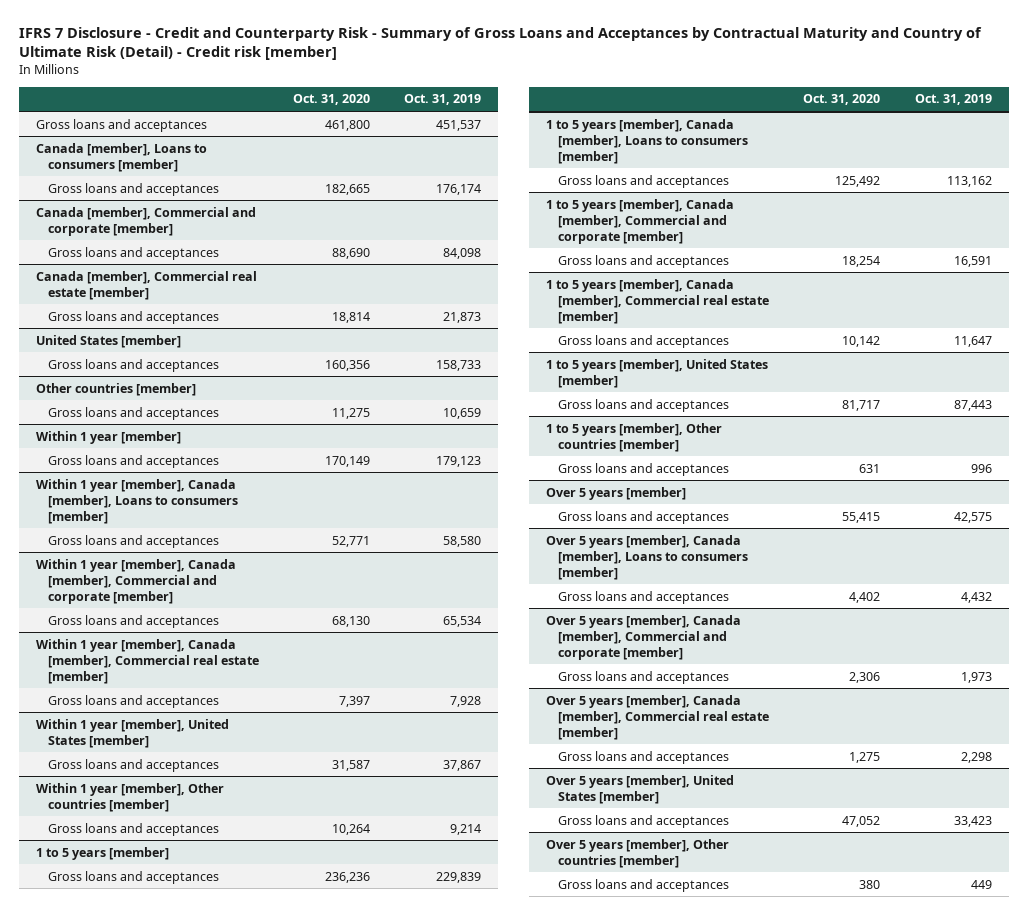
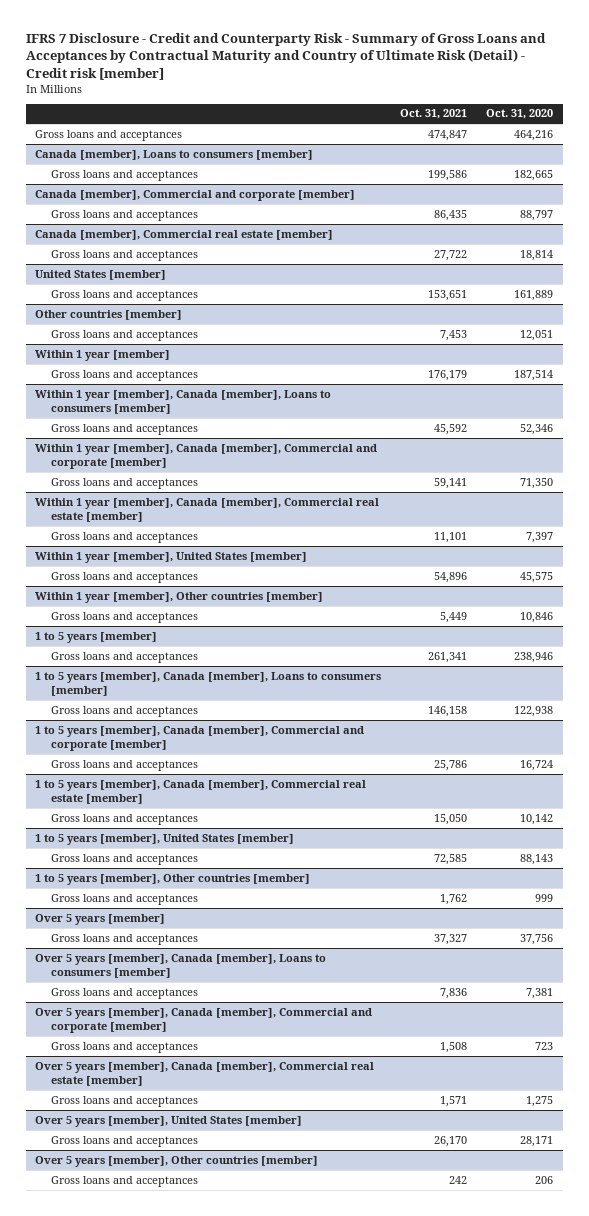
[404,94,482,106] Oct. 31, 2019 -> none
none -> [400,109,468,120] Oct. 31, 2021
[324,119,370,131] 461,800 -> [514,129,554,141] 464,216
[331,247,370,259] 88,690 -> [520,209,554,221] 88,797
[324,359,370,371] 160,356 -> [514,289,554,301] 161,889
[331,407,370,419] 11,275 -> [520,329,554,341] 12,051
[324,455,370,467] 170,149 -> [514,369,554,381] 187,514
[331,535,370,547] 52,771 -> [520,423,554,435] 52,346
[331,615,370,627] 68,130 -> [520,477,554,489] 71,350
[331,759,370,771] 31,587 -> [520,571,554,583] 45,575
[331,823,370,835] 10,264 -> [520,611,554,623] 10,846
[324,871,370,883] 236,236 -> [514,651,554,663] 238,946
[835,175,881,187] 125,492 -> [514,705,554,717] 122,938
[842,255,881,267] 18,254 -> [520,759,554,771] 16,724
[842,399,881,411] 81,717 -> [520,853,554,865] 88,143
[859,463,881,473] 631 -> [535,893,554,902] 999
[842,511,881,523] 55,415 -> [520,933,554,945] 37,756
[849,591,881,603] 4,402 -> [526,987,554,999] 7,381
[849,671,881,683] 2,306 -> [535,1041,554,1050] 723
[842,815,881,827] 47,052 -> [520,1135,554,1147] 28,171
[859,879,881,889] 380 -> [535,1175,554,1184] 206

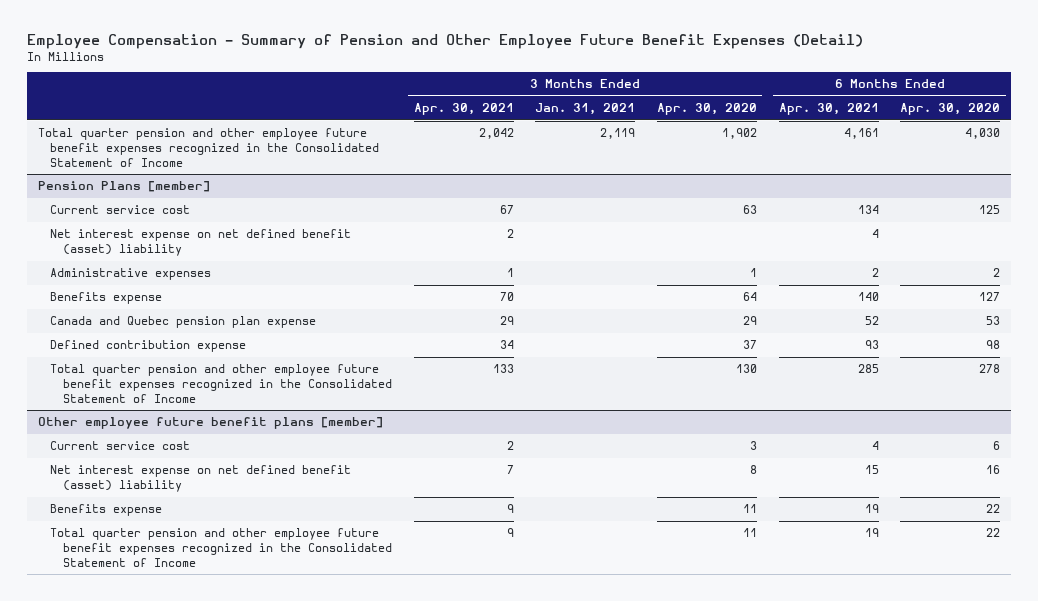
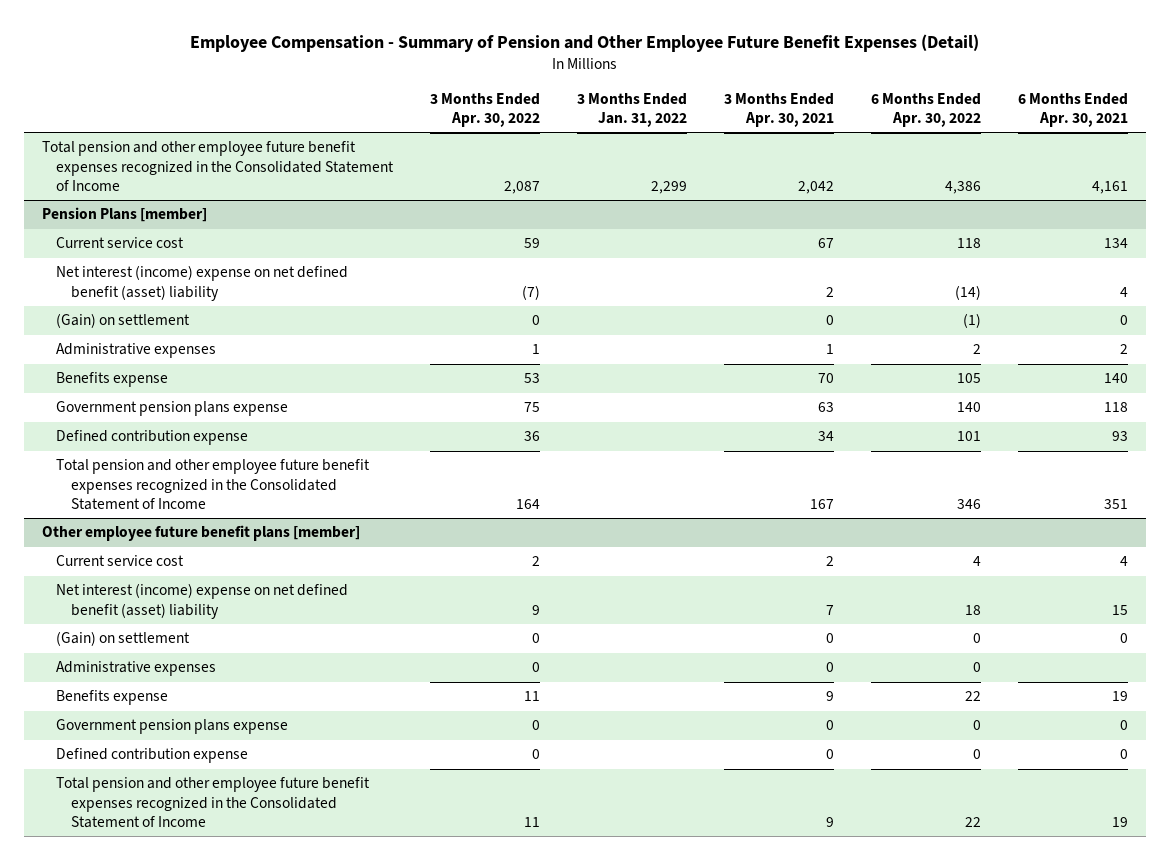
[535,103,636,116] Jan. 31, 2021 -> none
[657,103,758,116] Apr. 30, 2020 -> none
[900,103,1001,116] Apr. 30, 2020 -> none
none -> [430,93,541,128] 3 Months Ended Apr. 30, 2022
none -> [577,93,688,128] 3 Months Ended Jan. 31, 2022
none -> [870,93,981,128] 6 Months Ended Apr. 30, 2022
[37,128,380,167] Total quarter pension and other employee future benefit expenses recognized in the Consolidated Statement of Income -> [42,141,395,191] Total pension and other employee future benefit expenses recognized in the Consolidated Statement of Income
[50,229,352,256] Net interest expense on net defined benefit (asset) liability -> [56,265,349,301] Net interest (income) expense on net defined benefit (asset) liability
none -> [56,313,191,329] (Gain) on settlement
[50,316,317,329] Canada and Quebec pension plan expense -> none
none -> [56,401,289,417] Government pension plans expense
[50,364,393,403] Total quarter pension and other employee future benefit expenses recognized in the Consolidated Statement of Income -> [56,459,371,510] Total pension and other employee future benefit expenses recognized in the Consolidated Statement of Income
[492,364,514,374] 133 -> [809,498,834,509] 167
[857,364,879,374] 285 -> [1103,498,1128,509] 351
[50,465,352,492] Net interest expense on net defined benefit (asset) liability -> [56,583,349,619] Net interest (income) expense on net defined benefit (asset) liability
none -> [56,631,191,647] (Gain) on settlement
none -> [56,661,217,677] Administrative expenses
none -> [56,719,289,735] Government pension plans expense
none -> [56,748,249,764] Defined contribution expense
[50,528,393,567] Total quarter pension and other employee future benefit expenses recognized in the Consolidated Statement of Income -> [56,777,371,828] Total pension and other employee future benefit expenses recognized in the Consolidated Statement of Income

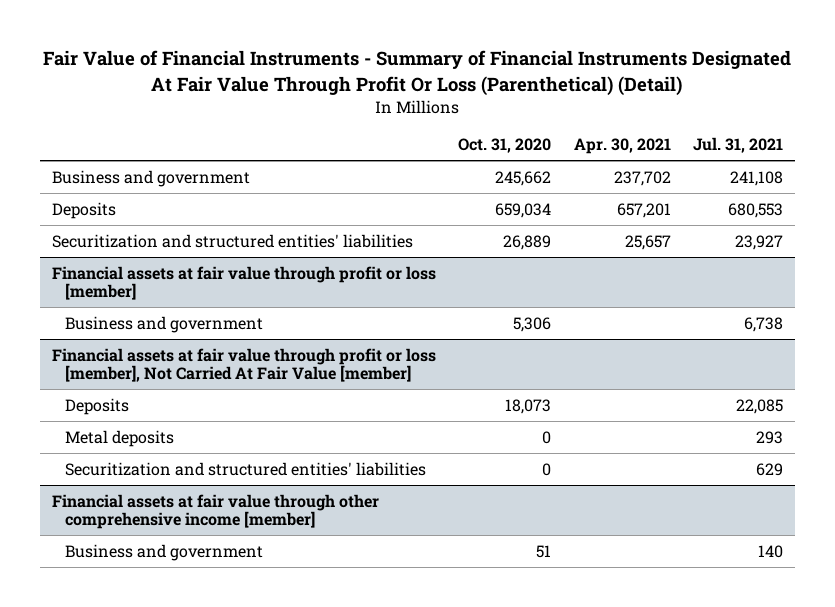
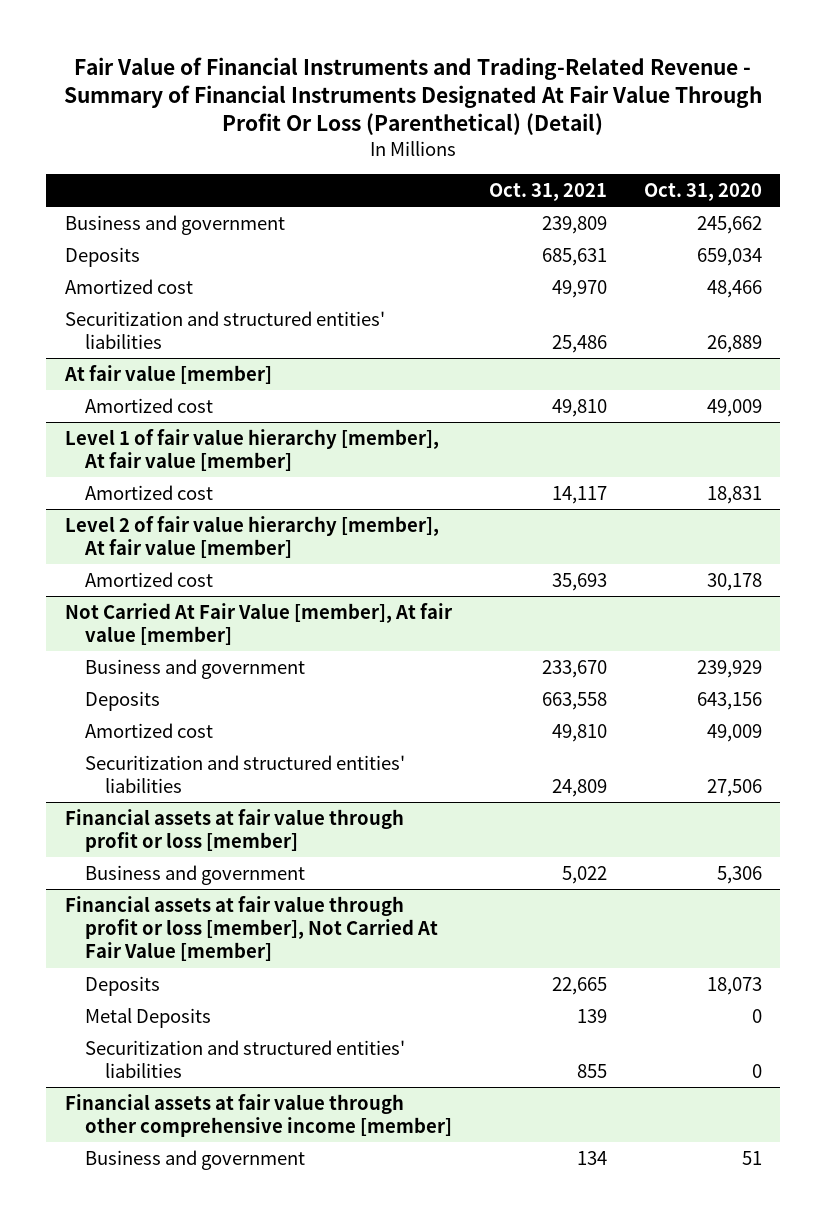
[43,50,792,96] Fair Value of Financial Instruments - Summary of Financial Instruments Designated At Fair Value Through Profit Or Loss (Parenthetical) (Detail) -> [64,56,763,136] Fair Value of Financial Instruments and Trading-Related Revenue - Summary of Financial Instruments Designated At Fair Value Through Profit Or Loss (Parenthetical) (Detail)
[573,138,671,155] Apr. 30, 2021 -> none
[693,137,784,154] Jul. 31, 2021 -> none
none -> [488,182,607,201] Oct. 31, 2021
none -> [64,278,193,294] Amortized cost
none -> [63,364,272,384] At fair value [member]
none -> [84,397,213,413] Amortized cost
none -> [64,428,439,471] Level 1 of fair value hierarchy [member], At fair value [member]
none -> [84,484,213,500] Amortized cost
none -> [64,515,439,558] Level 2 of fair value hierarchy [member], At fair value [member]
none -> [84,571,213,587] Amortized cost
none -> [64,602,453,645] Not Carried At Fair Value [member], At fair value [member]
none -> [84,658,305,679] Business and government
none -> [84,690,160,711] Deposits
none -> [84,722,213,738] Amortized cost
none -> [84,754,405,793] Securitization and structured entities' liabilities
[64,429,174,447] Metal deposits -> [84,1007,211,1028] Metal Deposits

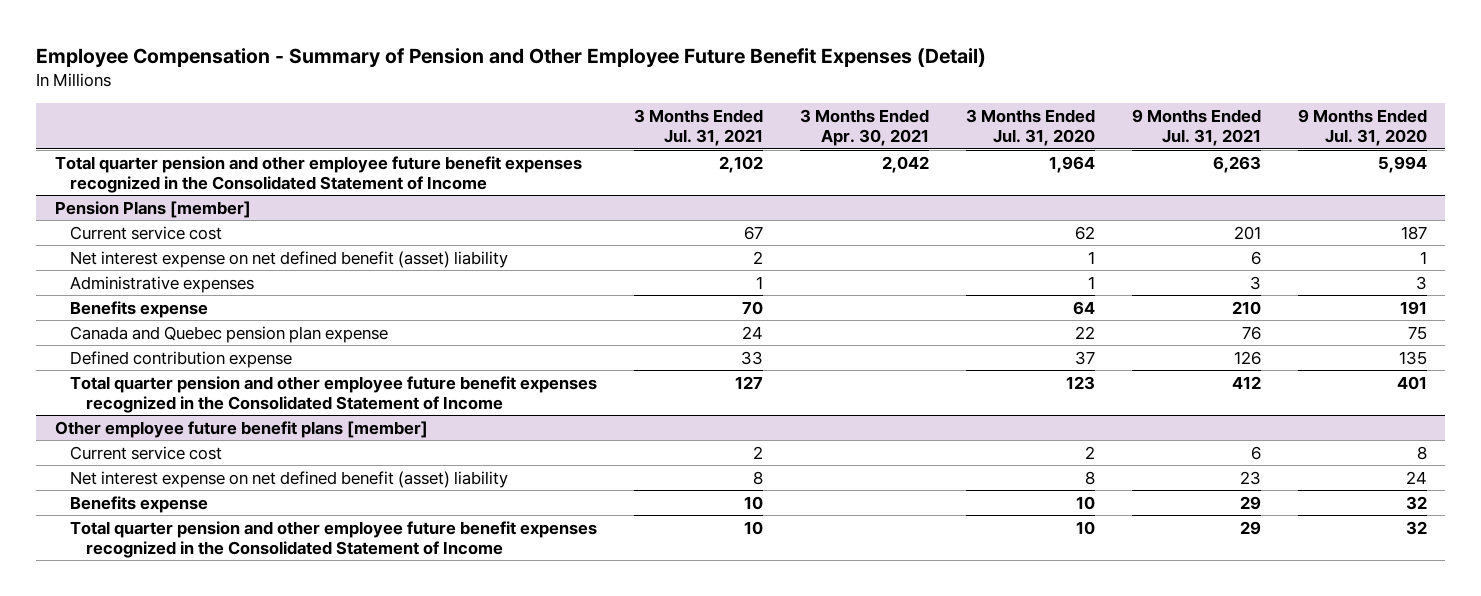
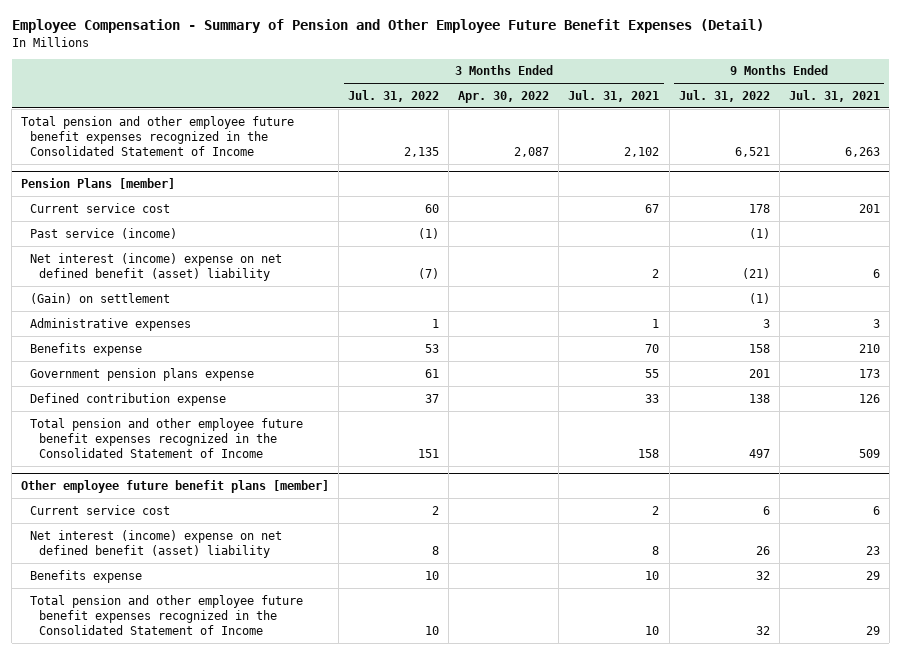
[800,109,930,147] 3 Months Ended Apr. 30, 2021 -> none
[965,109,1095,147] 3 Months Ended Jul. 31, 2020 -> none
[1297,109,1427,147] 9 Months Ended Jul. 31, 2020 -> none
none -> [348,89,440,102] Jul. 31, 2022
none -> [458,90,550,103] Apr. 30, 2022
none -> [678,89,770,102] Jul. 31, 2022
[54,155,582,193] Total quarter pension and other employee future benefit expenses recognized in the Consolidated Statement of Income -> [21,115,295,156] Total pension and other employee future benefit expenses recognized in the Consolidated Statement of Income
none -> [30,227,178,239] Past service (income)
[70,250,509,268] Net interest expense on net defined benefit (asset) liability -> [30,252,283,281] Net interest (income) expense on net defined benefit (asset) liability
none -> [30,292,171,304] (Gain) on settlement
[70,325,389,343] Canada and Quebec pension plan expense -> none
none -> [30,367,255,381] Government pension plans expense
[70,375,598,413] Total quarter pension and other employee future benefit expenses recognized in the Consolidated Statement of Income -> [30,417,304,458] Total pension and other employee future benefit expenses recognized in the Consolidated Statement of Income
[735,375,764,389] 127 -> [638,448,660,458] 158
[1231,375,1261,389] 412 -> [858,448,880,458] 509
[70,470,509,488] Net interest expense on net defined benefit (asset) liability -> [30,529,283,558] Net interest (income) expense on net defined benefit (asset) liability
[70,520,598,558] Total quarter pension and other employee future benefit expenses recognized in the Consolidated Statement of Income -> [30,594,304,635] Total pension and other employee future benefit expenses recognized in the Consolidated Statement of Income

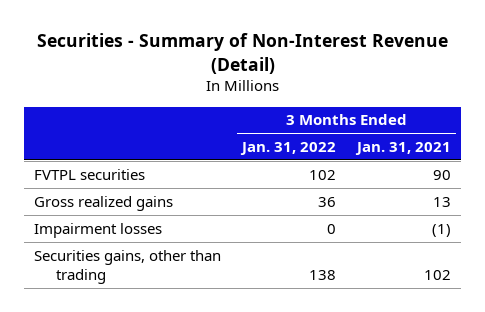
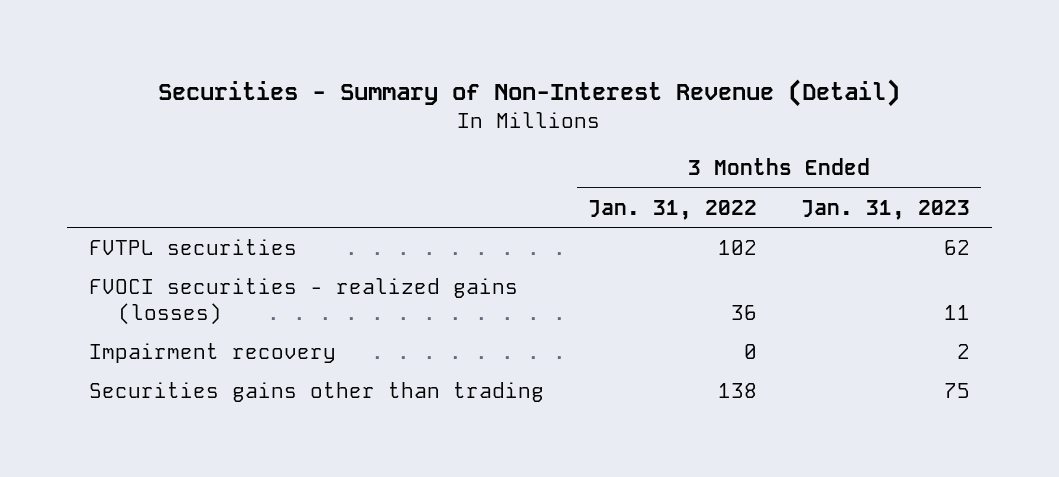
[354,142,451,156] Jan. 31, 2021 -> none
none -> [800,199,970,220] Jan. 31, 2023
[34,222,163,238] Impairment losses -> none
[34,195,174,211] Gross realized gains -> [89,277,519,325] FVOCI securities - realized gains (losses)
none -> [89,342,337,363] Impairment recovery
[34,249,222,284] Securities gains, other than trading -> [89,381,545,402] Securities gains other than trading

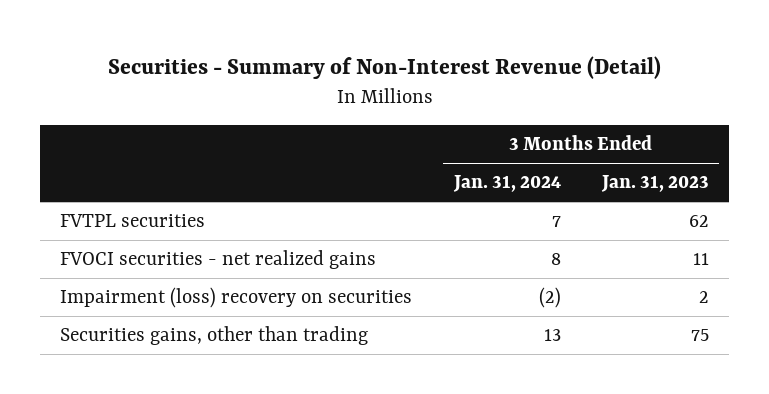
[587,199,757,220] Jan. 31, 2022 -> none
none -> [452,175,561,193] Jan. 31, 2024
[89,342,337,363] Impairment recovery -> none
[89,277,519,325] FVOCI securities - realized gains (losses) -> [60,250,377,270] FVOCI securities - net realized gains
none -> [60,287,413,309] Impairment (loss) recovery on securities
[89,381,545,402] Securities gains other than trading -> [60,326,369,346] Securities gains, other than trading

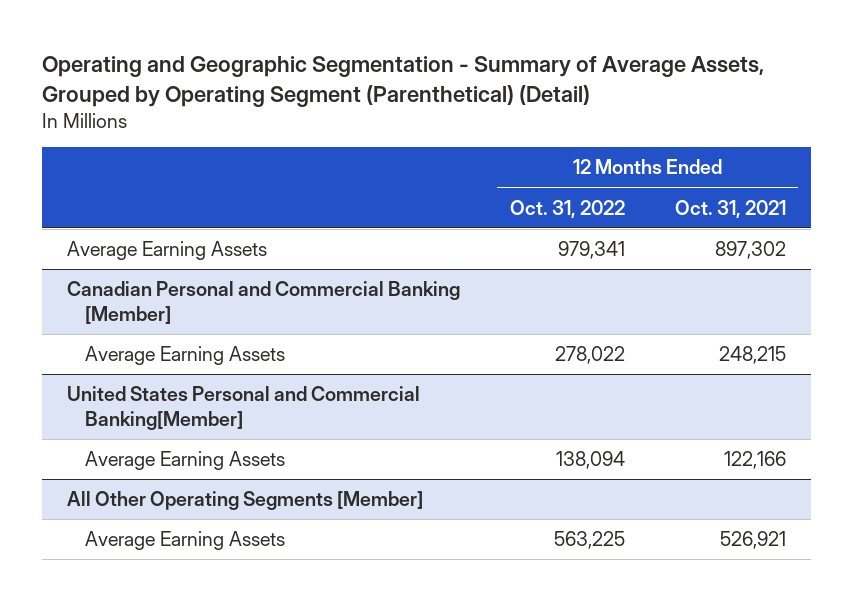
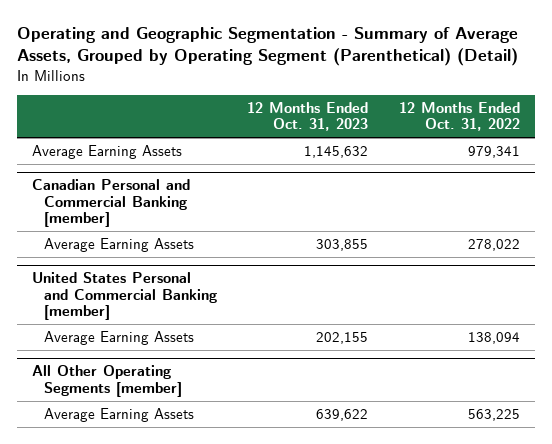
[674,199,786,218] Oct. 31, 2021 -> none
none -> [247,101,369,132] 12 Months Ended Oct. 31, 2023
[66,281,460,325] Canadian Personal and Commercial Banking [Member] -> [32,179,191,228] Canadian Personal and Commercial Banking [member]
[66,386,420,431] United States Personal and Commercial Banking[Member] -> [32,272,217,321] United States Personal and Commercial Banking [member]
[66,491,423,511] All Other Operating Segments [Member] -> [32,365,182,397] All Other Operating Segments [member]

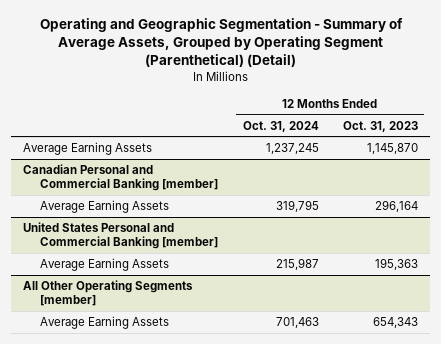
[398,101,520,132] 12 Months Ended Oct. 31, 2022 -> none
none -> [242,120,319,132] Oct. 31, 2024
[304,146,369,159] 1,145,632 -> [367,143,419,155] 1,145,870
[316,239,369,252] 303,855 -> [375,200,419,213] 296,164
[316,332,369,345] 202,155 -> [375,258,419,271] 195,363
[316,409,369,422] 639,622 -> [373,317,419,329] 654,343

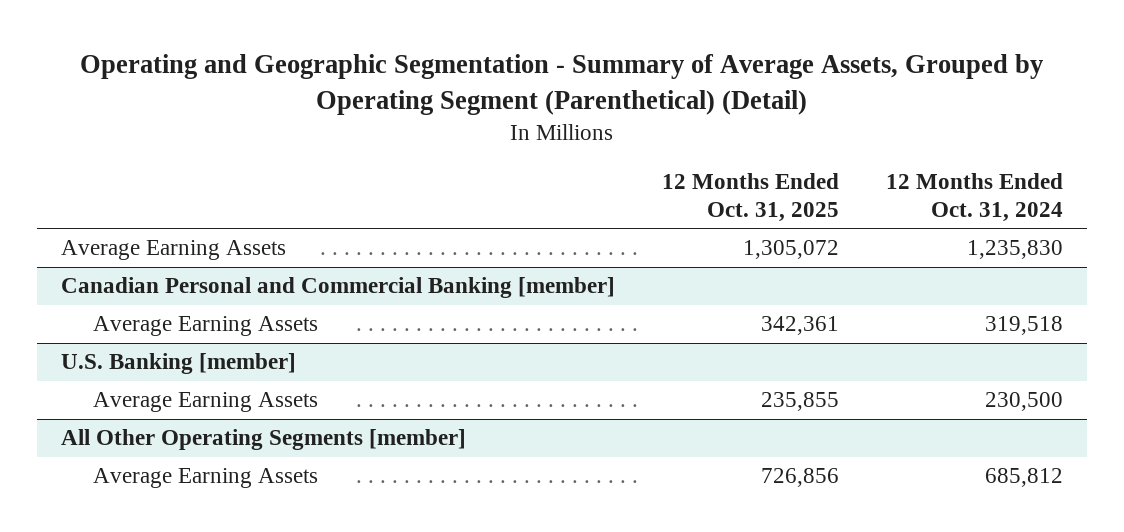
[343,120,419,132] Oct. 31, 2023 -> none
none -> [661,173,839,222] 12 Months Ended Oct. 31, 2025
[265,143,319,155] 1,237,245 -> [967,240,1064,260] 1,235,830
[23,222,219,250] United States Personal and Commercial Banking [member] -> none
[275,200,319,213] 319,795 -> [985,316,1064,336] 319,518
none -> [60,353,296,375] U.S. Banking [member]
[275,258,319,271] 215,987 -> [985,392,1064,412] 230,500
[275,317,319,329] 701,463 -> [985,468,1064,488] 685,812

